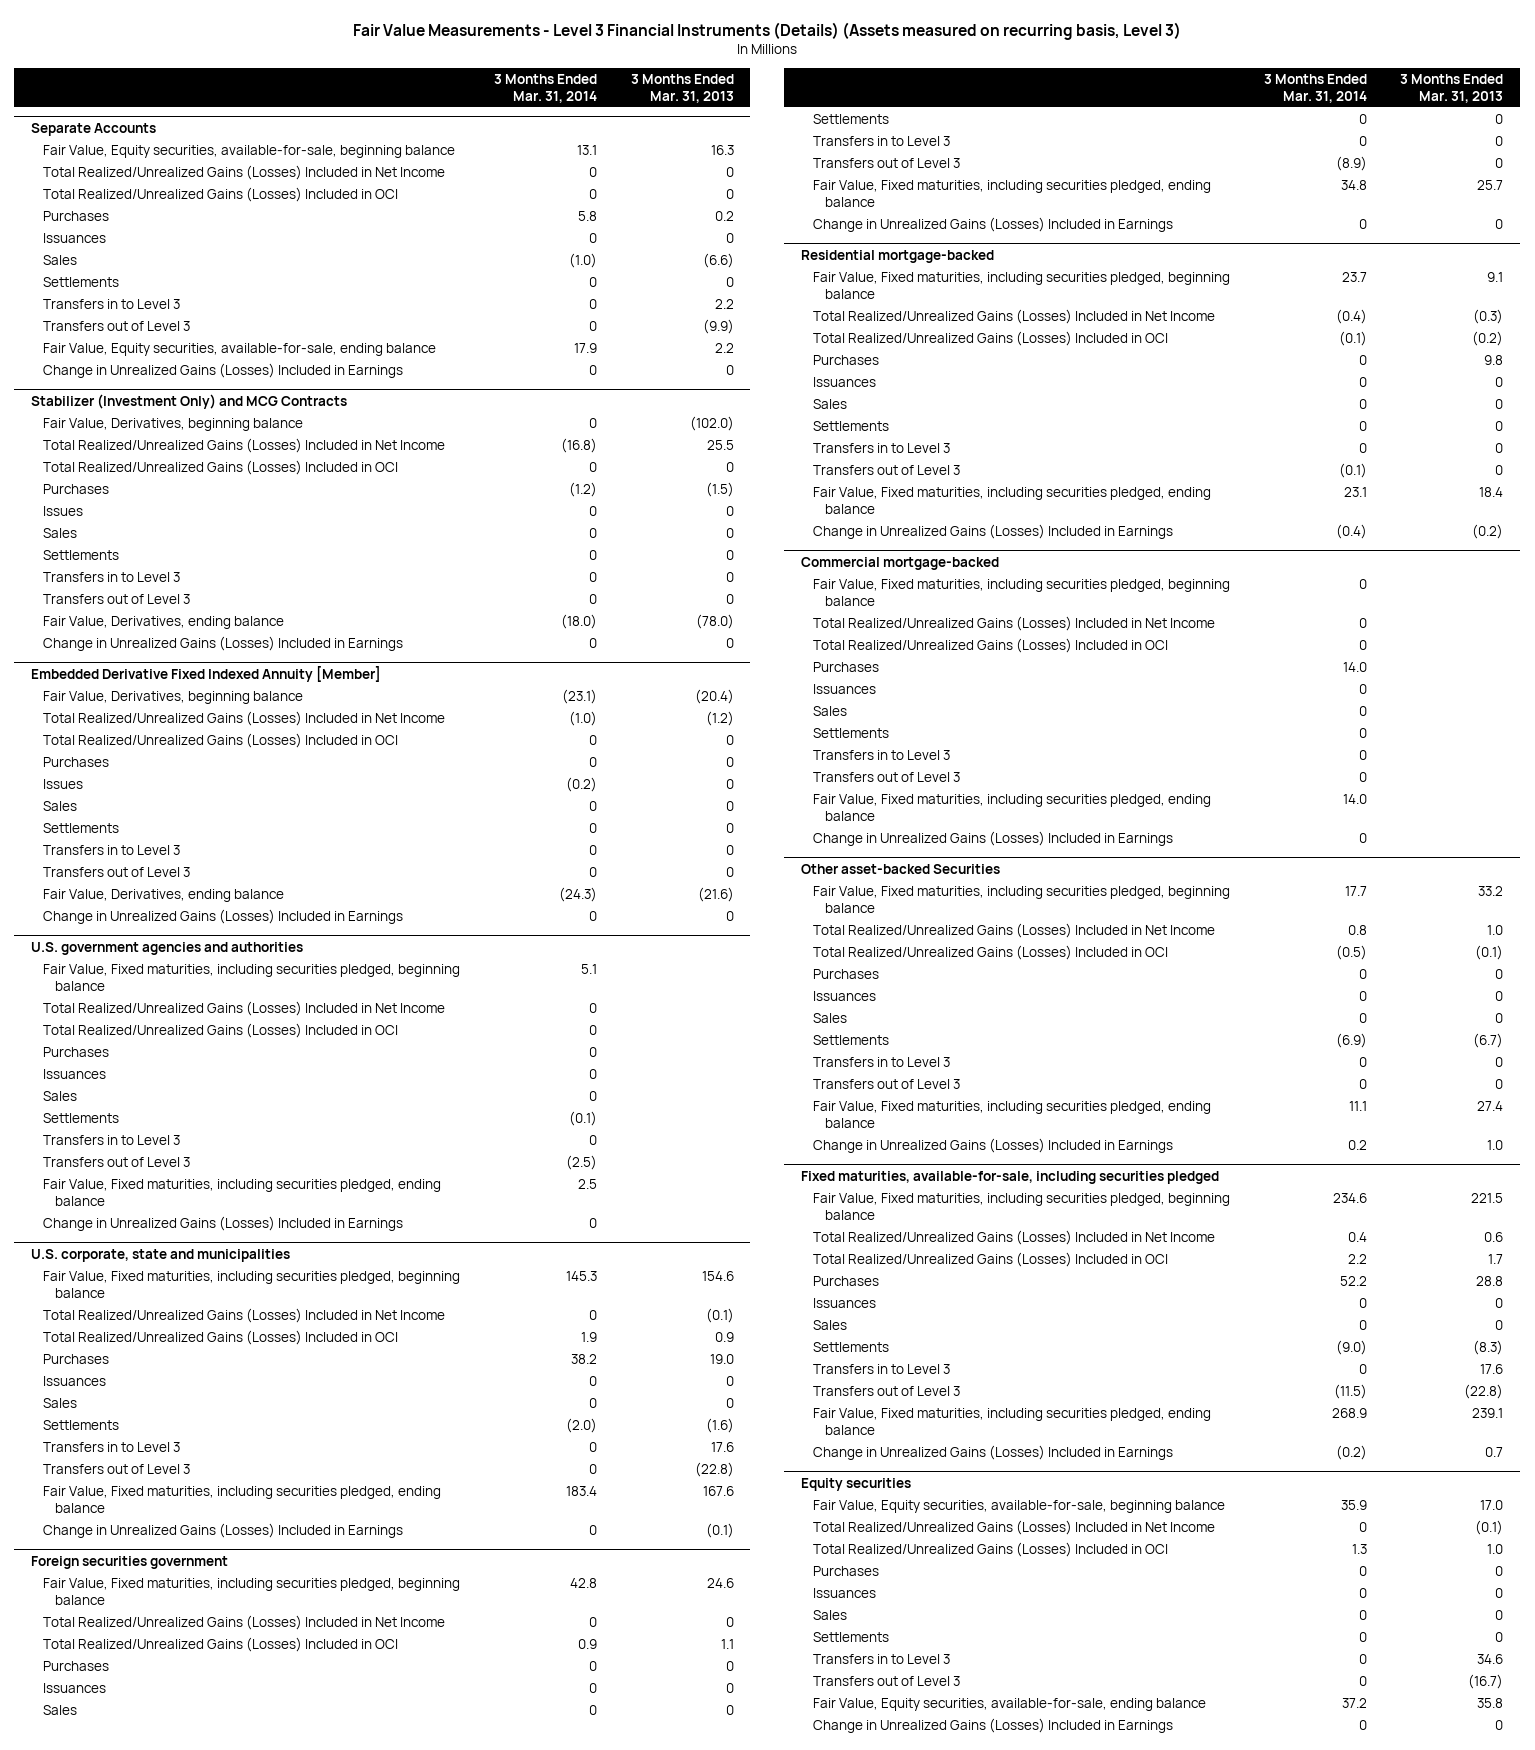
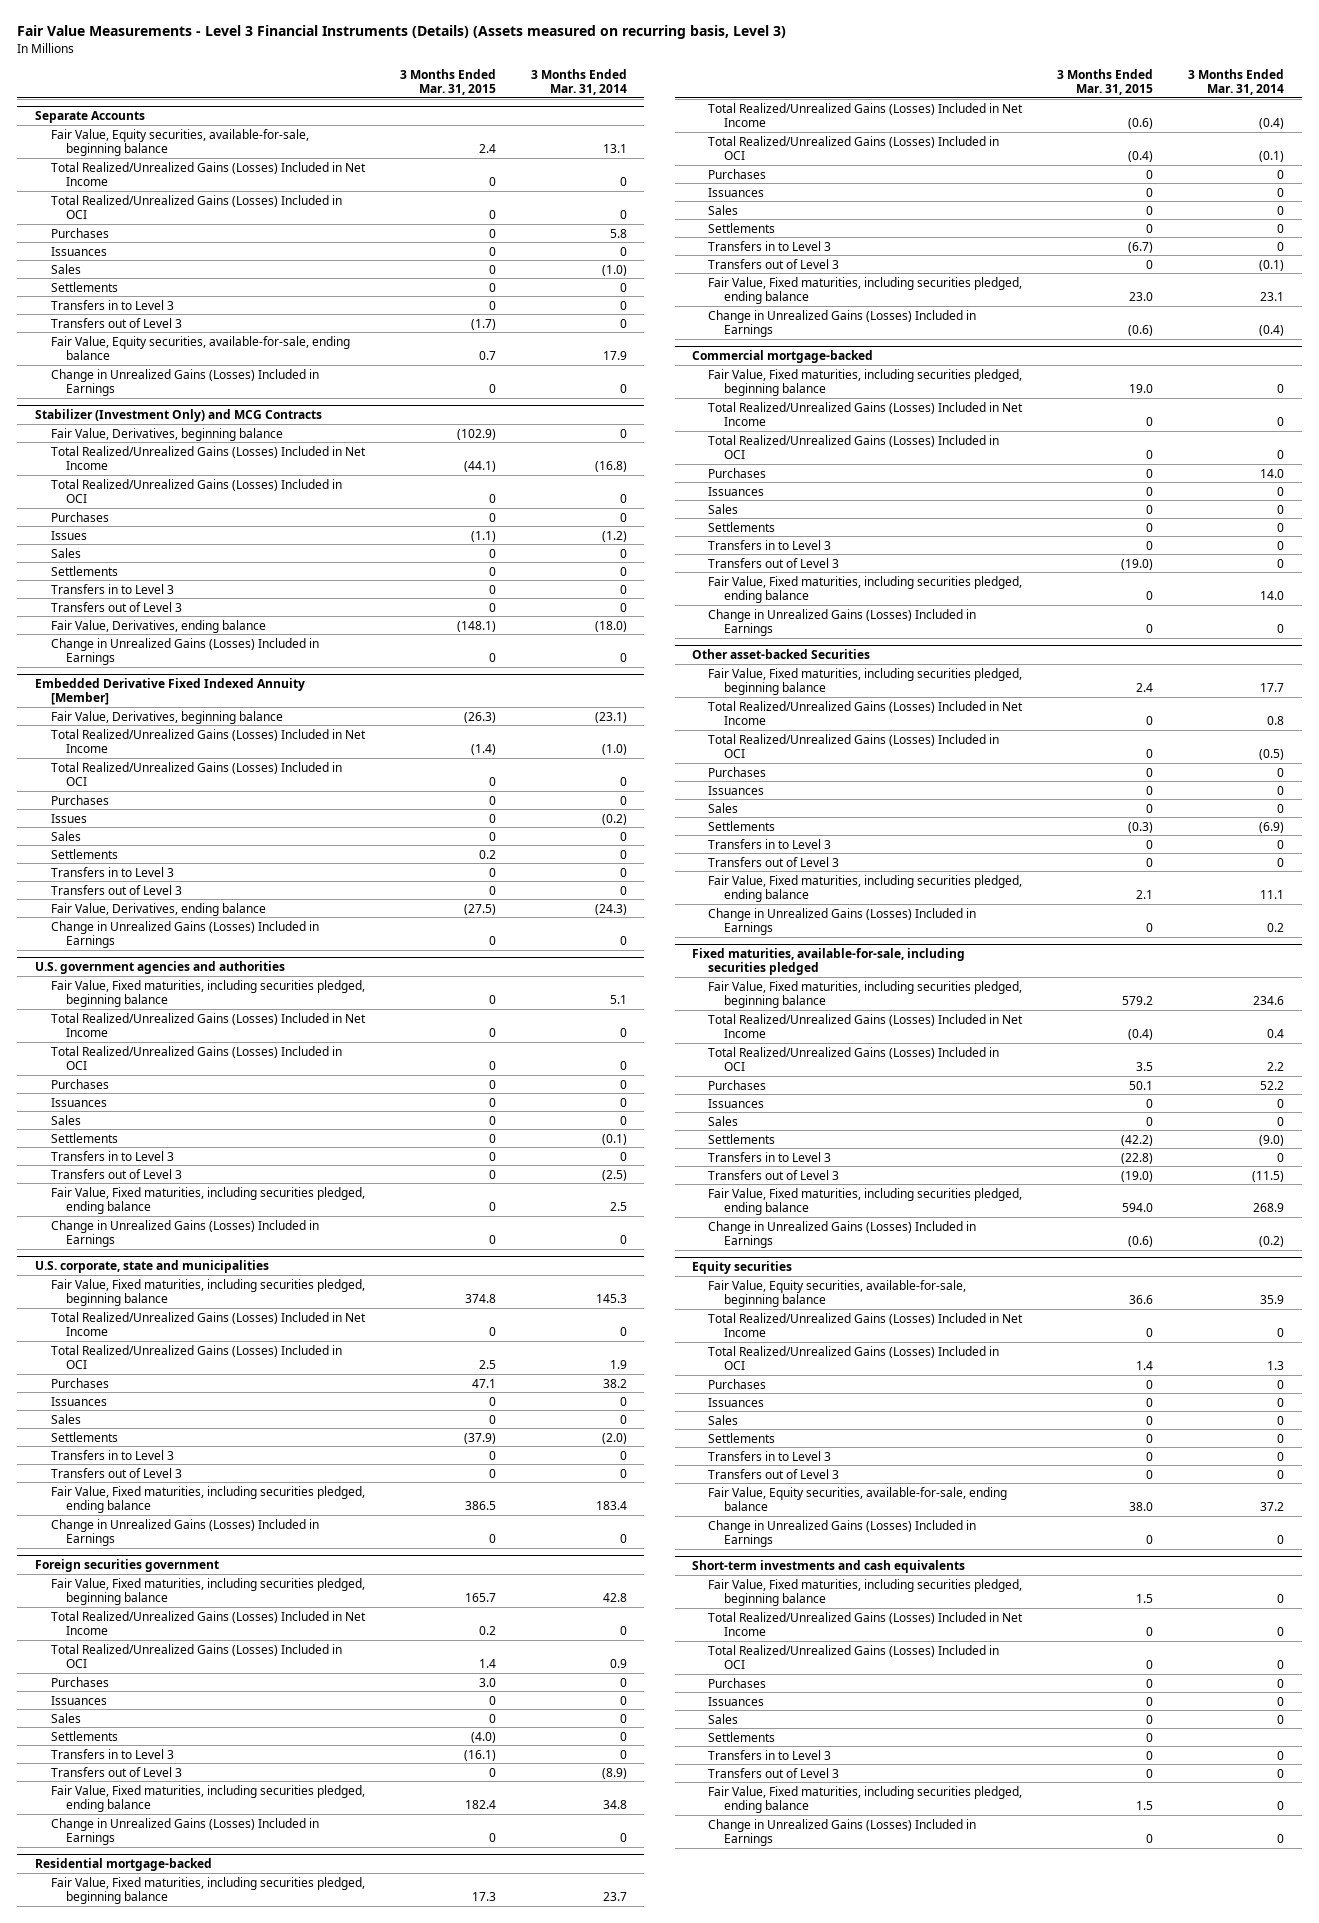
[630,73,734,103] 3 Months Ended Mar. 31, 2013 -> none
none -> [399,68,496,96] 3 Months Ended Mar. 31, 2015
[568,482,597,498] (1.2) -> [619,512,627,522] 0
[588,506,597,517] 0 -> [601,530,627,542] (1.2)
none -> [692,1559,966,1573] Short-term investments and cash equivalents
none -> [708,1578,1023,1607] Fair Value, Fixed maturities, including securities pledged, beginning balance
none -> [708,1611,1024,1637] Total Realized/Unrealized Gains (Losses) Included in Net Income
none -> [708,1644,1000,1670] Total Realized/Unrealized Gains (Losses) Included in OCI
none -> [708,1677,767,1688] Purchases
none -> [708,1696,765,1706] Issuances
none -> [708,1713,739,1724] Sales
none -> [708,1731,776,1742] Settlements
none -> [708,1749,832,1760] Transfers in to Level 3
none -> [708,1767,840,1778] Transfers out of Level 3
none -> [708,1785,1023,1814] Fair Value, Fixed maturities, including securities pledged, ending balance
none -> [708,1818,977,1847] Change in Unrealized Gains (Losses) Included in Earnings

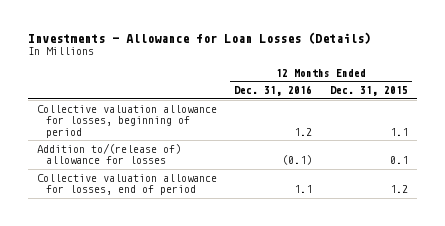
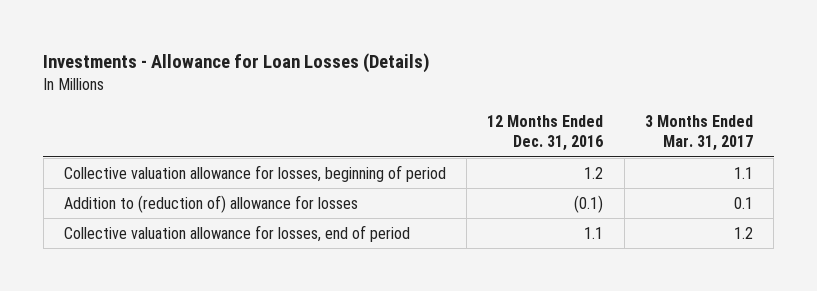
[329,86,408,97] Dec. 31, 2015 -> none
none -> [644,114,753,152] 3 Months Ended Mar. 31, 2017
[36,142,181,165] Addition to/(release of) allowance for losses -> [64,194,359,213] Addition to (reduction of) allowance for losses

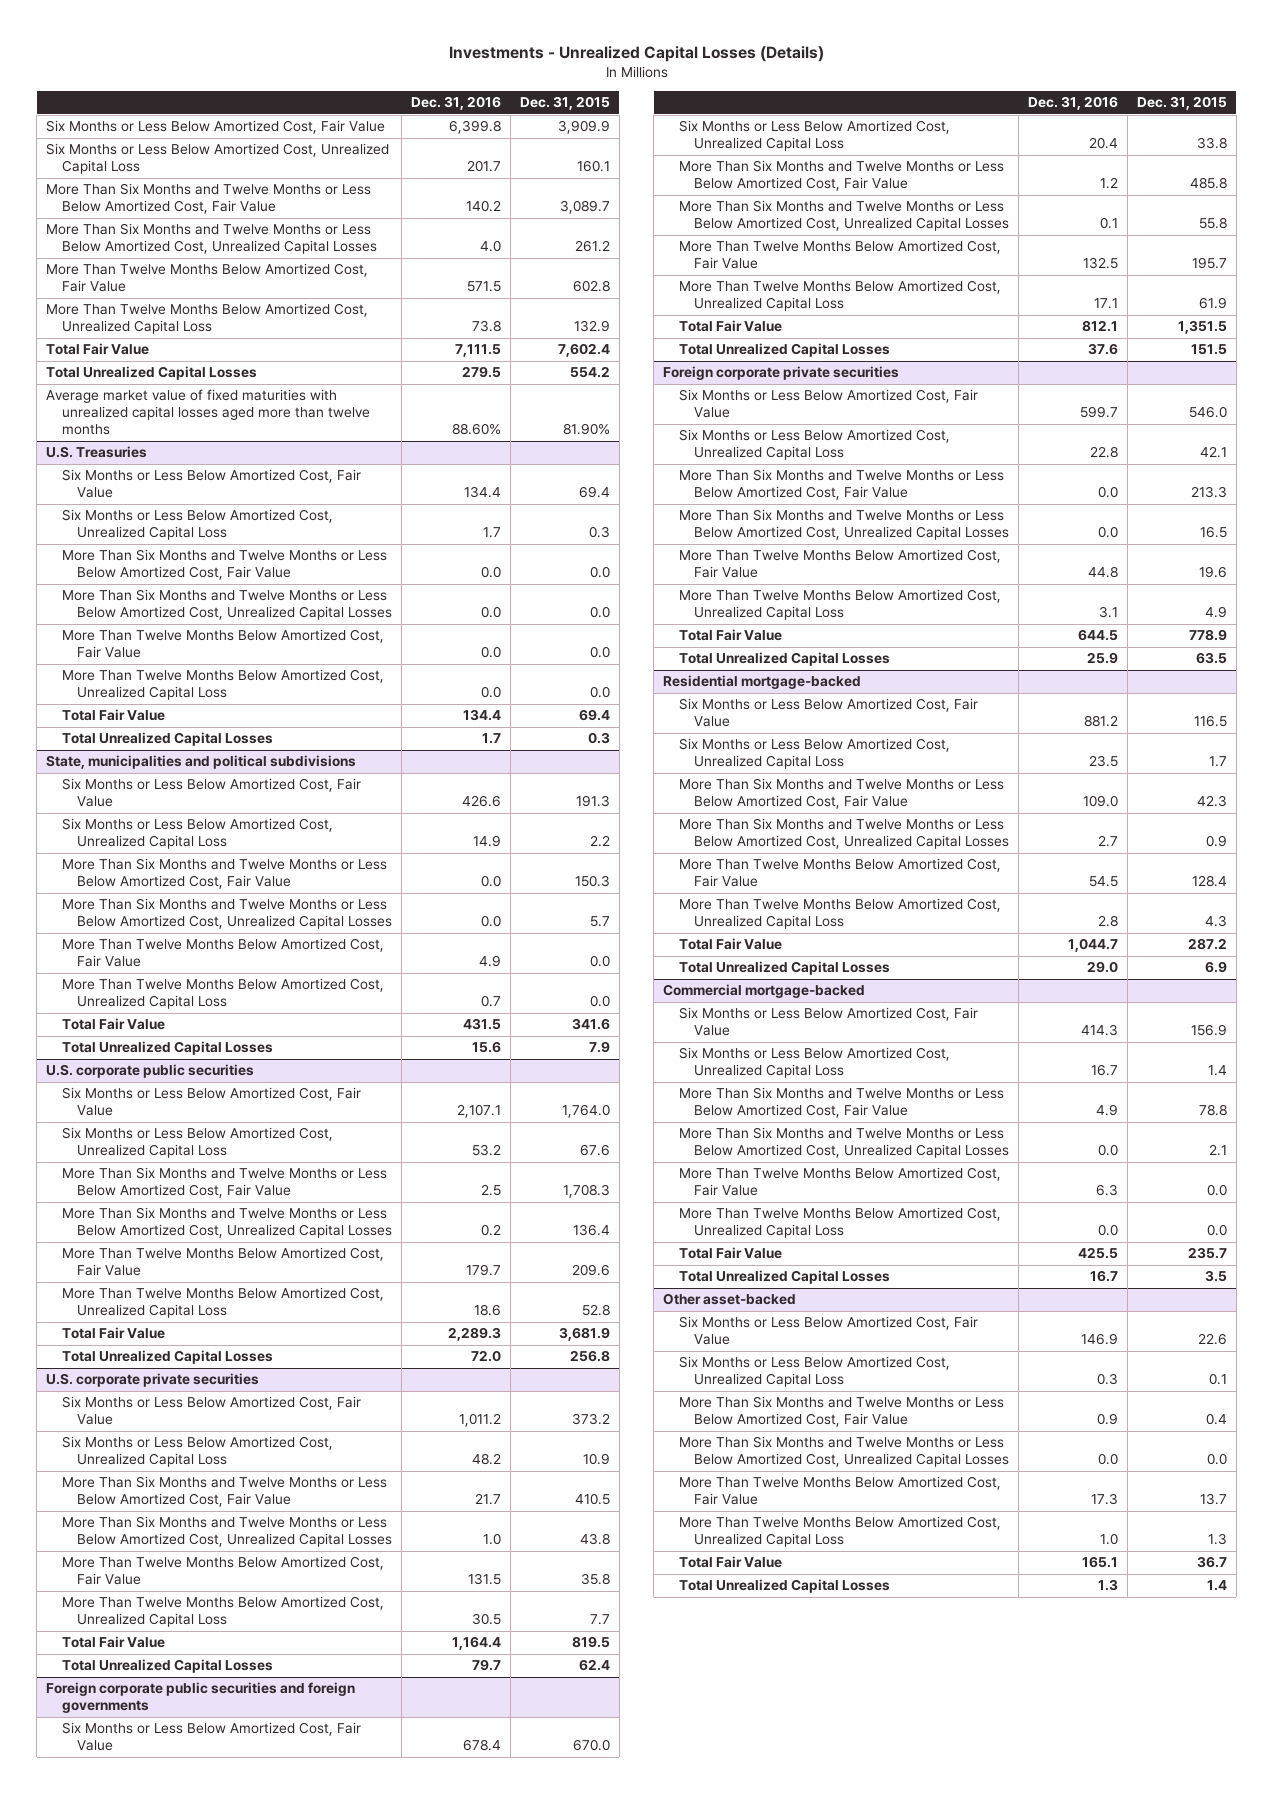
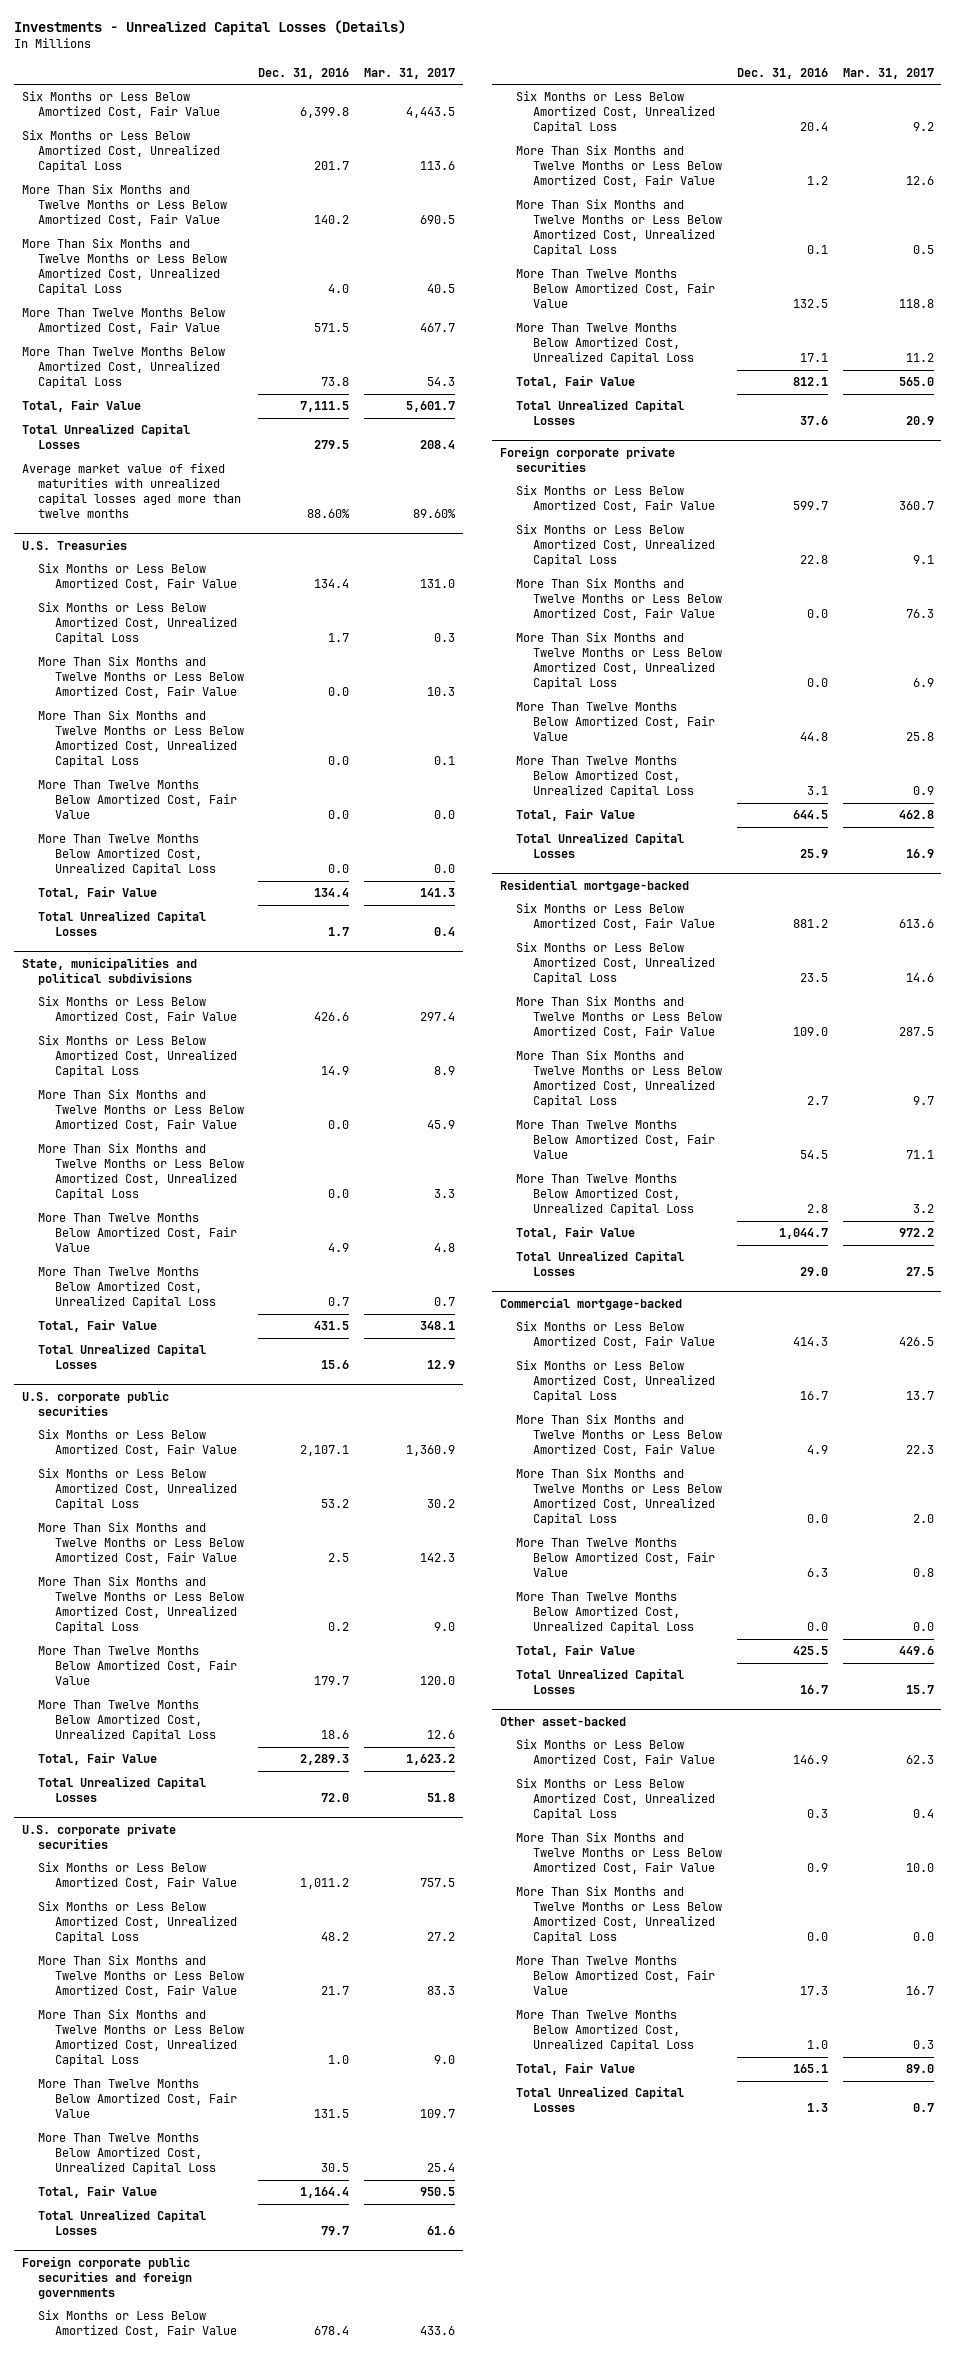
[519,95,610,110] Dec. 31, 2015 -> none
none -> [364,67,456,79] Mar. 31, 2017
[46,223,377,255] More Than Six Months and Twelve Months or Less Below Amortized Cost, Unrealized Capital Losses -> [21,238,228,296] More Than Six Months and Twelve Months or Less Below Amortized Cost, Unrealized Capital Loss
[46,343,150,356] Total Fair Value -> [21,399,141,413] Total, Fair Value
[61,589,392,621] More Than Six Months and Twelve Months or Less Below Amortized Cost, Unrealized Capital Losses -> [38,710,244,768] More Than Six Months and Twelve Months or Less Below Amortized Cost, Unrealized Capital Loss
[61,709,165,722] Total Fair Value -> [38,886,158,900] Total, Fair Value
[61,898,392,930] More Than Six Months and Twelve Months or Less Below Amortized Cost, Unrealized Capital Losses -> [38,1143,244,1201] More Than Six Months and Twelve Months or Less Below Amortized Cost, Unrealized Capital Loss
[61,1018,165,1031] Total Fair Value -> [38,1319,158,1333] Total, Fair Value
[61,1207,392,1239] More Than Six Months and Twelve Months or Less Below Amortized Cost, Unrealized Capital Losses -> [38,1576,244,1634] More Than Six Months and Twelve Months or Less Below Amortized Cost, Unrealized Capital Loss
[61,1327,165,1340] Total Fair Value -> [38,1752,158,1766] Total, Fair Value
[61,1516,392,1548] More Than Six Months and Twelve Months or Less Below Amortized Cost, Unrealized Capital Losses -> [38,2009,244,2067] More Than Six Months and Twelve Months or Less Below Amortized Cost, Unrealized Capital Loss
[61,1636,165,1649] Total Fair Value -> [38,2185,158,2199] Total, Fair Value
[678,200,1009,232] More Than Six Months and Twelve Months or Less Below Amortized Cost, Unrealized Capital Losses -> [516,199,722,257] More Than Six Months and Twelve Months or Less Below Amortized Cost, Unrealized Capital Loss
[678,320,782,333] Total Fair Value -> [516,375,636,389] Total, Fair Value
[678,509,1009,541] More Than Six Months and Twelve Months or Less Below Amortized Cost, Unrealized Capital Losses -> [516,632,722,690] More Than Six Months and Twelve Months or Less Below Amortized Cost, Unrealized Capital Loss
[678,629,782,642] Total Fair Value -> [516,808,636,822] Total, Fair Value
[678,818,1009,850] More Than Six Months and Twelve Months or Less Below Amortized Cost, Unrealized Capital Losses -> [516,1050,722,1108] More Than Six Months and Twelve Months or Less Below Amortized Cost, Unrealized Capital Loss
[678,938,782,951] Total Fair Value -> [516,1226,636,1240] Total, Fair Value
[678,1127,1009,1159] More Than Six Months and Twelve Months or Less Below Amortized Cost, Unrealized Capital Losses -> [516,1468,722,1526] More Than Six Months and Twelve Months or Less Below Amortized Cost, Unrealized Capital Loss
[678,1247,782,1260] Total Fair Value -> [516,1644,636,1658] Total, Fair Value
[678,1436,1009,1468] More Than Six Months and Twelve Months or Less Below Amortized Cost, Unrealized Capital Losses -> [516,1886,722,1944] More Than Six Months and Twelve Months or Less Below Amortized Cost, Unrealized Capital Loss
[678,1556,782,1569] Total Fair Value -> [516,2062,636,2076] Total, Fair Value

